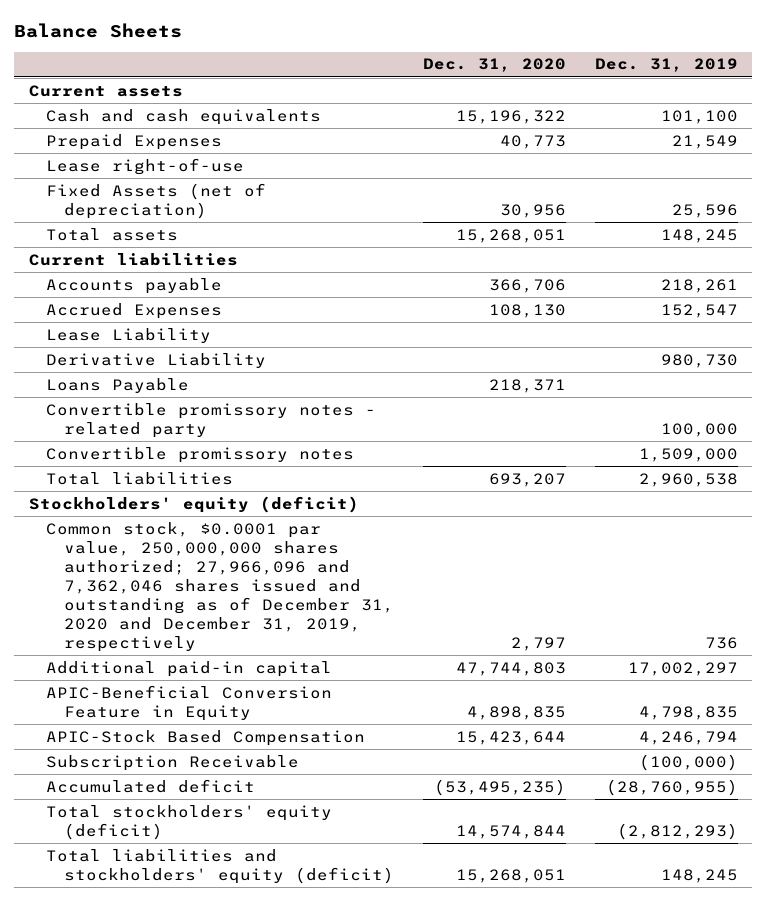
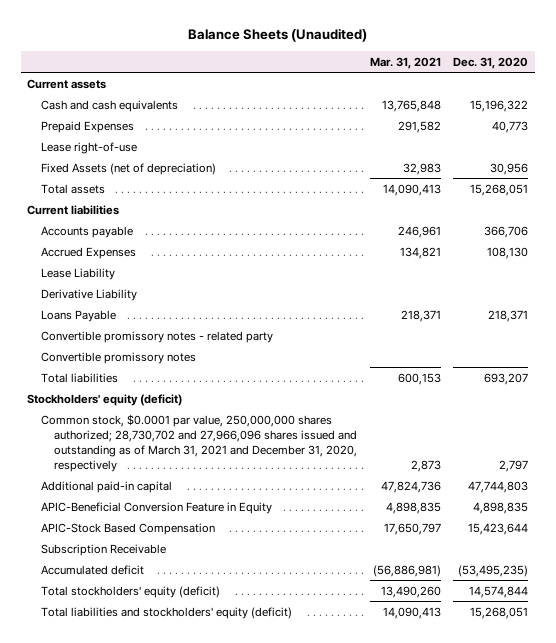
[14,23,183,39] Balance Sheets -> [187,28,367,43] Balance Sheets (Unaudited)
[594,58,738,73] Dec. 31, 2019 -> none
none -> [369,56,441,69] Mar. 31, 2021
[46,521,395,653] Common stock, $0.0001 par value, 250,000,000 shares authorized; 27,966,096 and 7,362,046 shares issued and outstanding as of December 31, 2020 and December 31, 2019, respectively -> [40,413,358,472] Common stock, $0.0001 par value, 250,000,000 shares authorized; 28,730,702 and 27,966,096 shares issued and outstanding as of March 31, 2021 and December 31, 2020, respectively

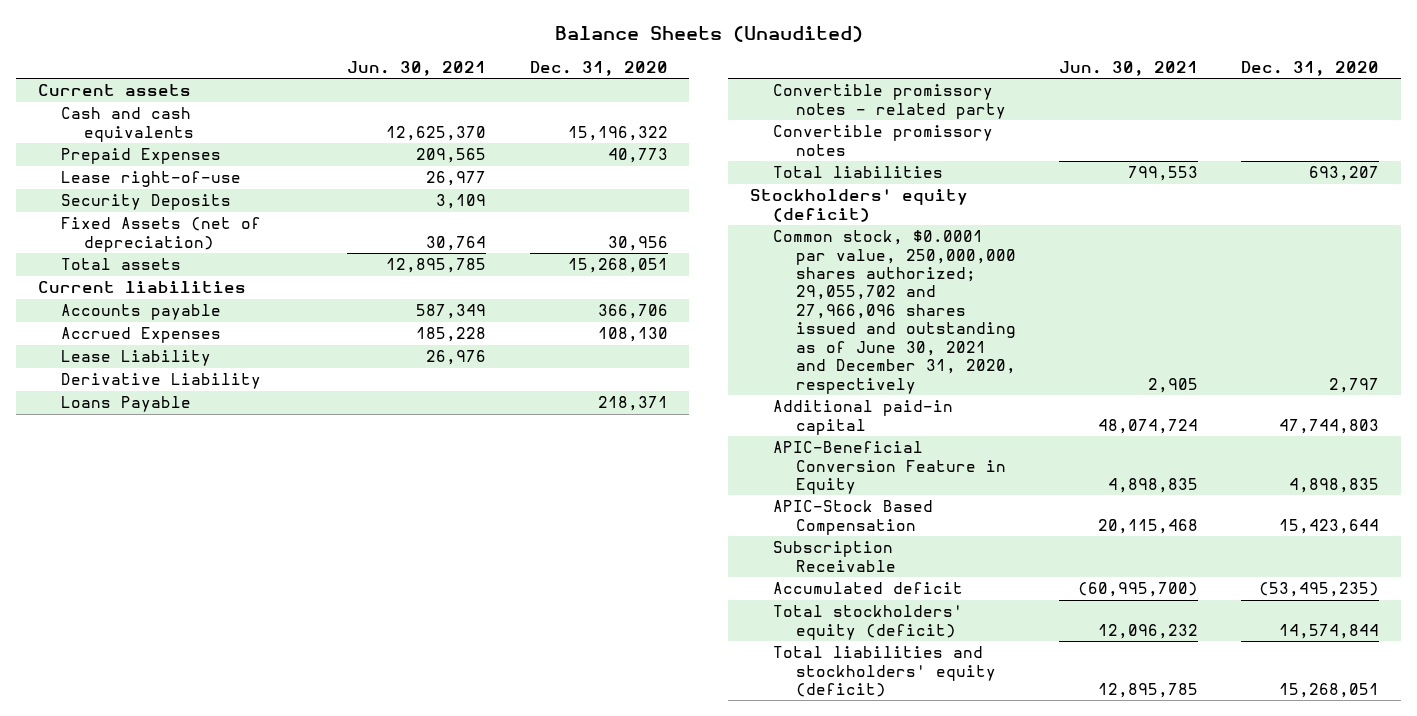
[369,56,441,69] Mar. 31, 2021 -> none
none -> [347,61,487,77] Jun. 30, 2021
none -> [60,194,231,211] Security Deposits
[40,413,358,472] Common stock, $0.0001 par value, 250,000,000 shares authorized; 28,730,702 and 27,966,096 shares issued and outstanding as of March 31, 2021 and December 31, 2020, respectively -> [772,230,1016,394] Common stock, $0.0001 par value, 250,000,000 shares authorized; 29,055,702 and 27,966,096 shares issued and outstanding as of June 30, 2021 and December 31, 2020, respectively

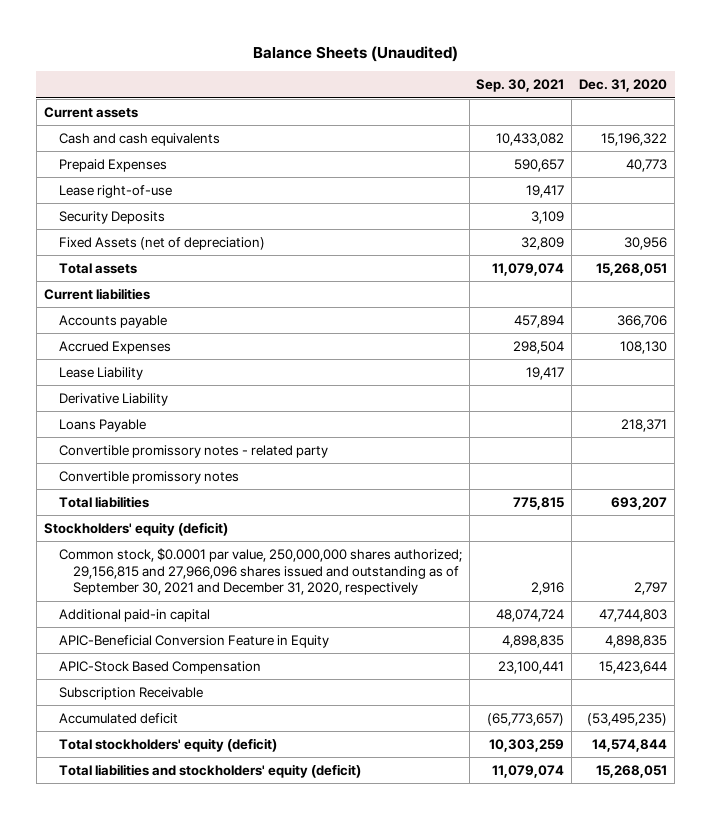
[347,61,487,77] Jun. 30, 2021 -> none
none -> [476,79,565,93] Sep. 30, 2021
[772,230,1016,394] Common stock, $0.0001 par value, 250,000,000 shares authorized; 29,055,702 and 27,966,096 shares issued and outstanding as of June 30, 2021 and December 31, 2020, respectively -> [58,548,462,596] Common stock, $0.0001 par value, 250,000,000 shares authorized; 29,156,815 and 27,966,096 shares issued and outstanding as of September 30, 2021 and December 31, 2020, respectively

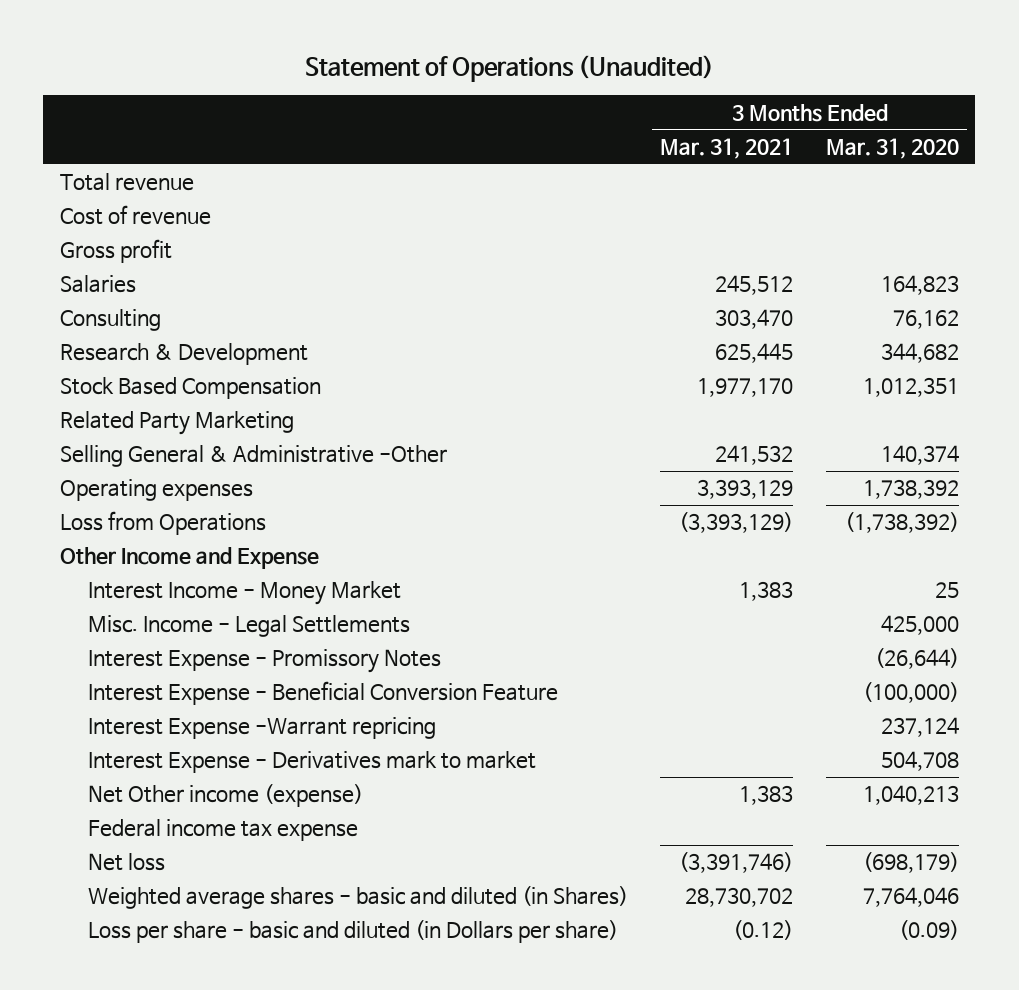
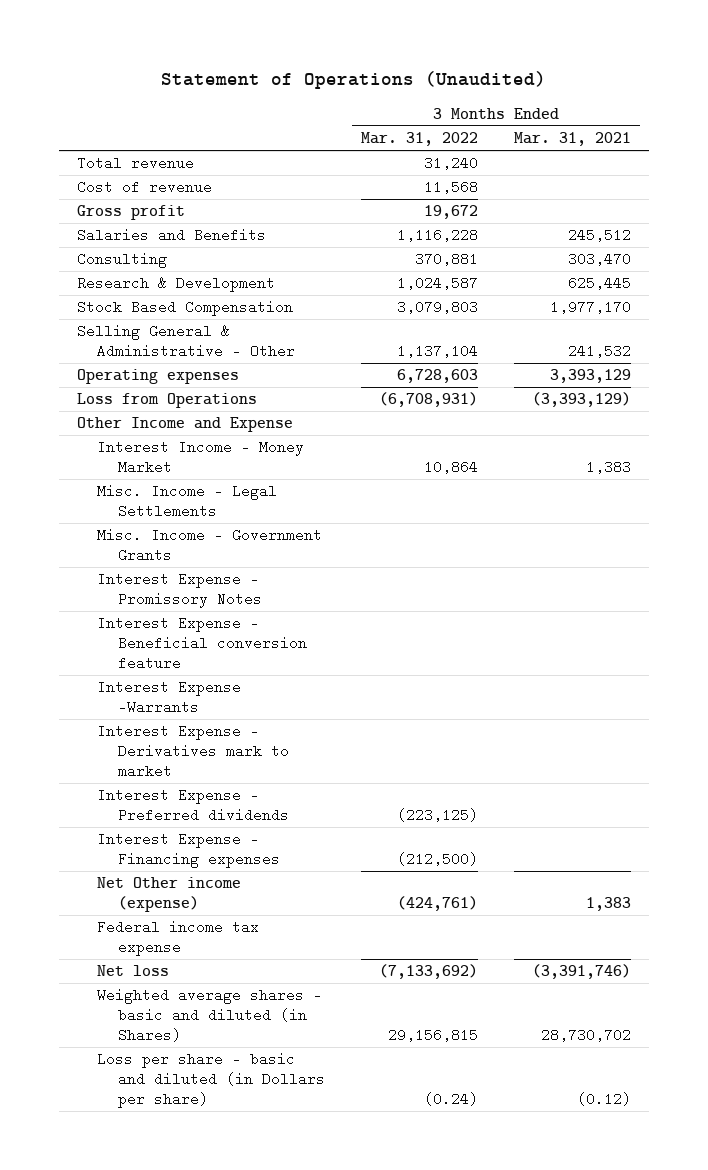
[826,137,960,159] Mar. 31, 2020 -> none
none -> [360,132,478,147] Mar. 31, 2022
[59,275,136,294] Salaries -> [76,228,266,243] Salaries and Benefits
[59,411,294,436] Related Party Marketing -> none
[59,445,447,468] Selling General & Administrative -Other -> [76,324,296,358] Selling General & Administrative - Other
none -> [97,528,323,562] Misc. Income - Government Grants
[87,681,558,706] Interest Expense - Beneficial Conversion Feature -> [97,616,307,670] Interest Expense - Beneficial conversion feature
[87,717,436,740] Interest Expense -Warrant repricing -> [97,680,242,714] Interest Expense -Warrants
none -> [97,788,289,822] Interest Expense - Preferred dividends
none -> [97,832,280,868] Interest Expense - Financing expenses

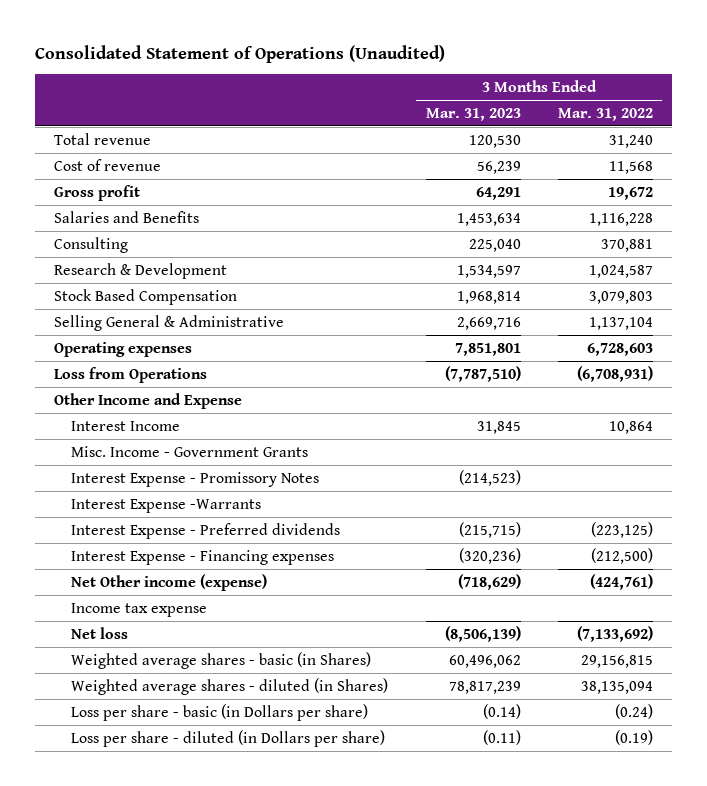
[160,70,546,89] Statement of Operations (Unaudited) -> [34,44,445,63] Consolidated Statement of Operations (Unaudited)
[513,132,631,147] Mar. 31, 2021 -> none
none -> [425,107,521,121] Mar. 31, 2023
[76,324,296,358] Selling General & Administrative - Other -> [53,314,284,331] Selling General & Administrative
[97,484,278,518] Misc. Income - Legal Settlements -> none
[97,440,305,474] Interest Income - Money Market -> [71,420,181,431] Interest Income
[97,616,307,670] Interest Expense - Beneficial conversion feature -> none
[97,724,289,778] Interest Expense - Derivatives mark to market -> none
[97,920,260,956] Federal income tax expense -> [71,602,208,617] Income tax expense
[97,988,323,1042] Weighted average shares - basic and diluted (in Shares) -> [71,651,372,669] Weighted average shares - basic (in Shares)
none -> [71,677,389,695] Weighted average shares - diluted (in Shares)
[97,1052,325,1108] Loss per share - basic and diluted (in Dollars per share) -> [71,703,369,721] Loss per share - basic (in Dollars per share)
none -> [71,729,386,747] Loss per share - diluted (in Dollars per share)

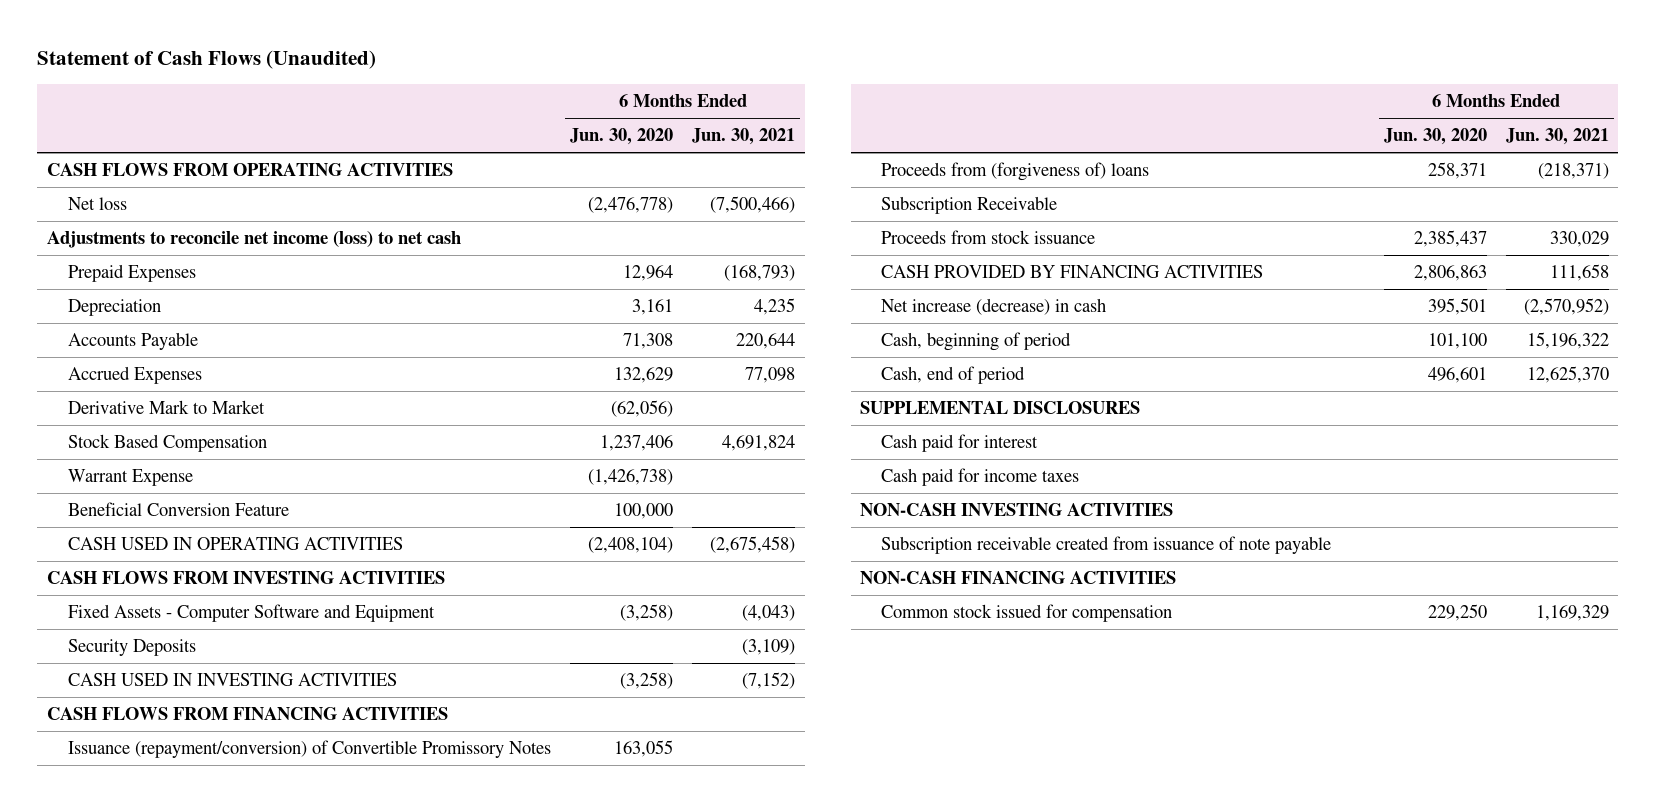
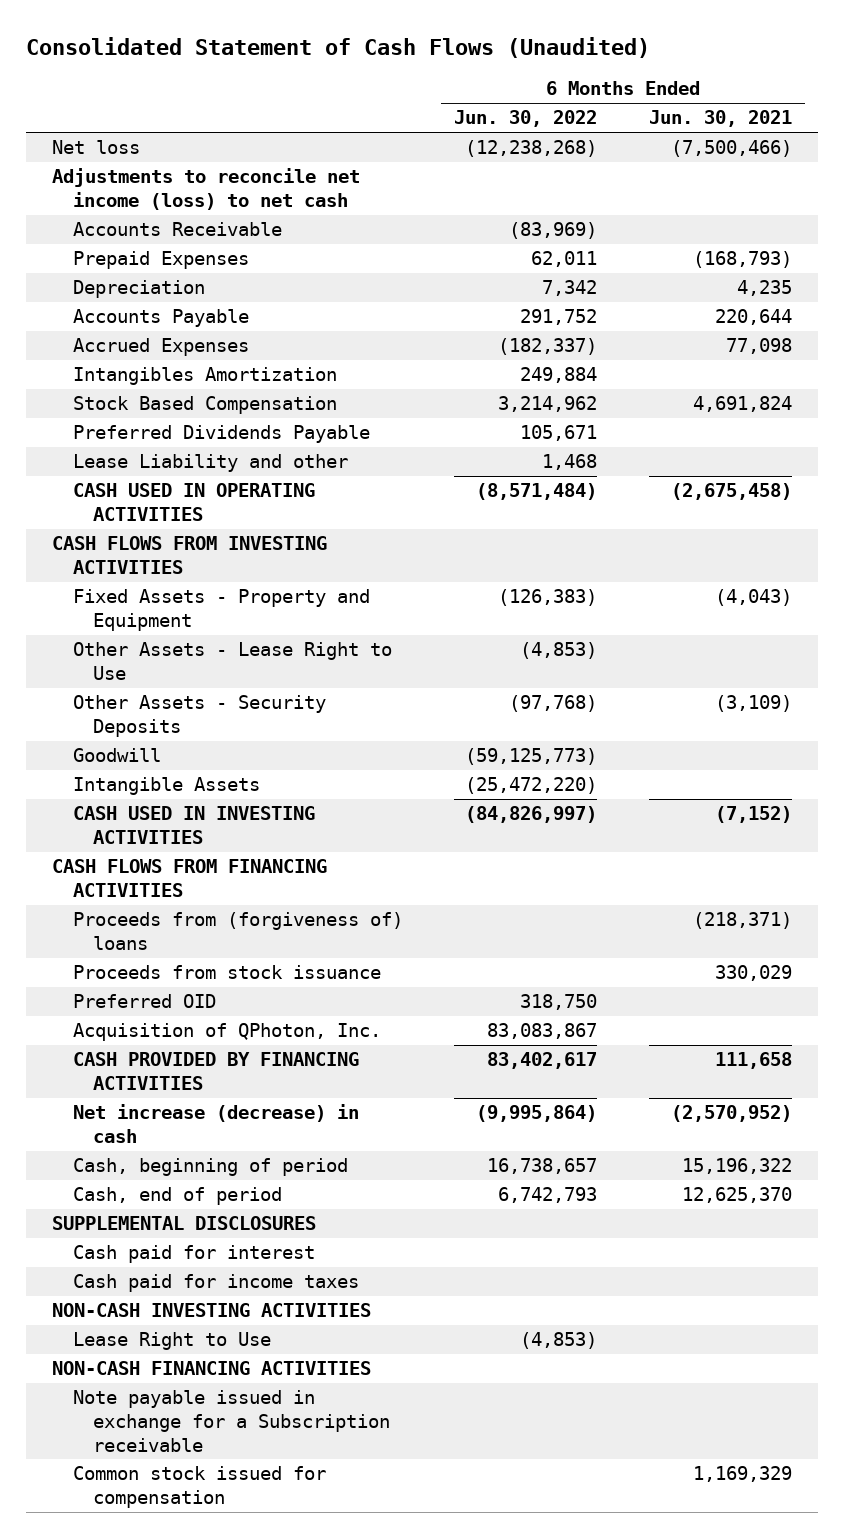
[37,50,377,70] Statement of Cash Flows (Unaudited) -> [26,37,651,59] Consolidated Statement of Cash Flows (Unaudited)
[570,128,674,146] Jun. 30, 2020 -> none
none -> [454,110,598,128] Jun. 30, 2022
[46,163,453,177] CASH FLOWS FROM OPERATING ACTIVITIES -> none
none -> [72,222,282,237] Accounts Receivable
[67,400,265,415] Derivative Mark to Market -> none
none -> [72,367,337,386] Intangibles Amortization
[67,469,193,487] Warrant Expense -> none
[67,502,289,517] Beneficial Conversion Feature -> none
none -> [72,425,370,444] Preferred Dividends Payable
none -> [72,454,348,473] Lease Liability and other
[67,604,435,623] Fixed Assets - Computer Software and Equipment -> [72,589,370,631] Fixed Assets - Property and Equipment
none -> [72,642,392,680] Other Assets - Lease Right to Use
[67,639,196,657] Security Deposits -> [72,695,326,737] Other Assets - Security Deposits
none -> [72,748,161,763] Goodwill
none -> [72,777,260,796] Intangible Assets
[67,740,551,759] Issuance (repayment/conversion) of Convertible Promissory Notes -> none
[881,196,1058,215] Subscription Receivable -> none
none -> [72,994,216,1009] Preferred OID
none -> [72,1023,381,1042] Acquisition of QPhoton, Inc.
[881,536,1332,555] Subscription receivable created from issuance of note payable -> none
none -> [72,1332,271,1351] Lease Right to Use
none -> [72,1390,391,1452] Note payable issued in exchange for a Subscription receivable

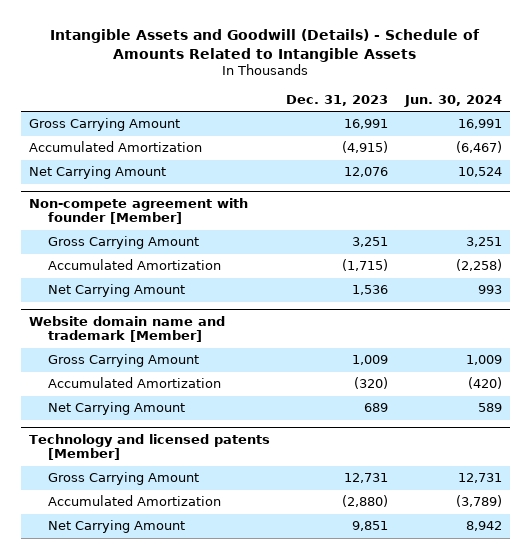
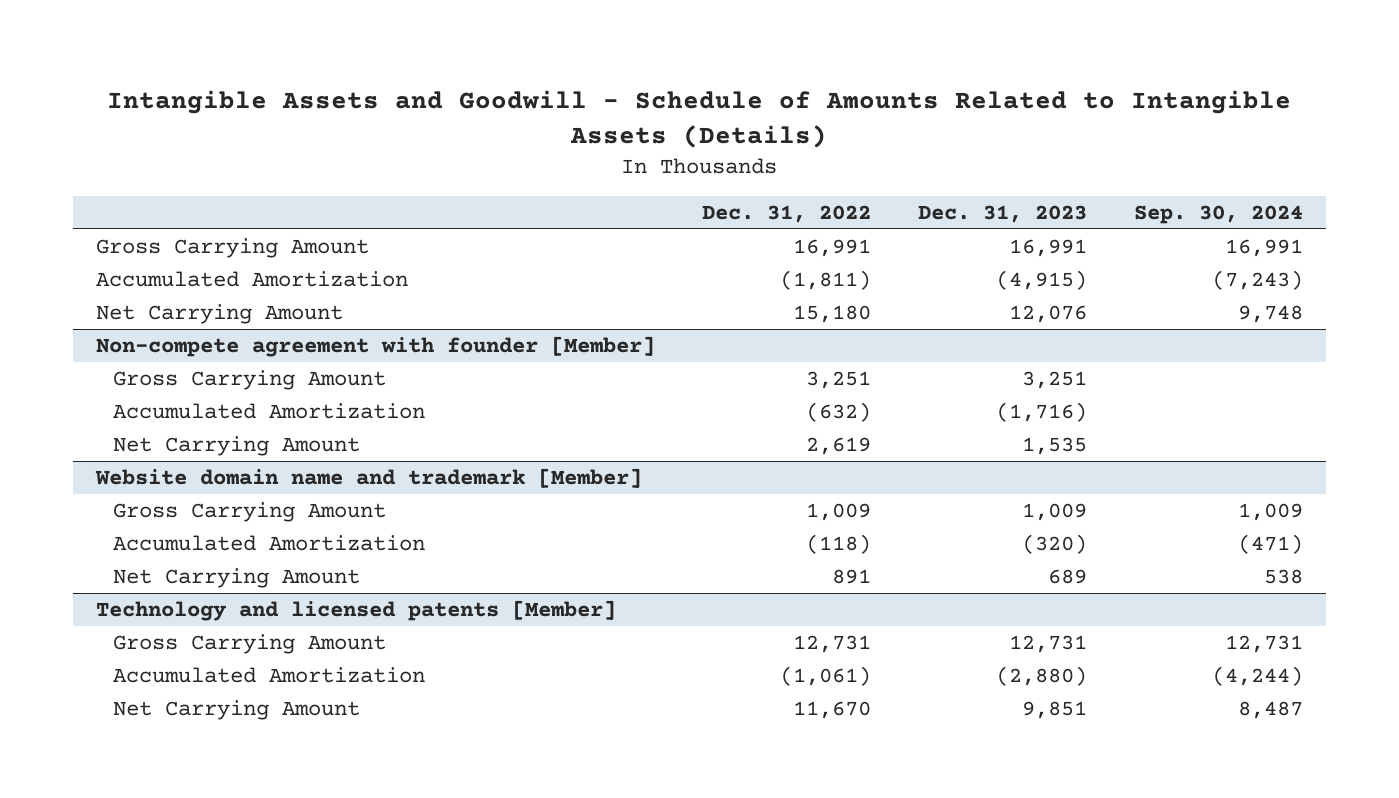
[50,28,481,62] Intangible Assets and Goodwill (Details) - Schedule of Amounts Related to Intangible Assets -> [107,89,1292,148] Intangible Assets and Goodwill - Schedule of Amounts Related to Intangible Assets (Details)
[403,95,502,108] Jun. 30, 2024 -> none
none -> [702,204,872,223] Dec. 31, 2022
none -> [1133,204,1303,224] Sep. 30, 2024
[342,259,389,272] (1,715) -> [995,401,1087,422] (1,716)
[352,285,389,296] 1,536 -> [1021,436,1087,455] 1,535

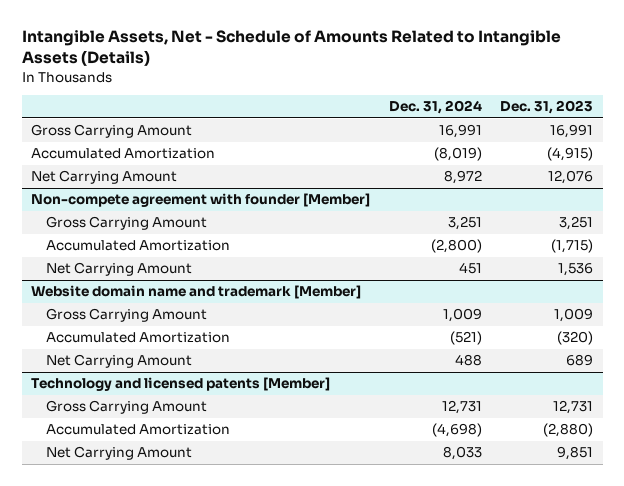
[107,89,1292,148] Intangible Assets and Goodwill - Schedule of Amounts Related to Intangible Assets (Details) -> [21,30,561,67] Intangible Assets, Net - Schedule of Amounts Related to Intangible Assets (Details)
[702,204,872,223] Dec. 31, 2022 -> none
[1133,204,1303,224] Sep. 30, 2024 -> none
none -> [388,100,482,115] Dec. 31, 2024
[995,401,1087,422] (1,716) -> [551,239,594,254] (1,715)
[1021,436,1087,455] 1,535 -> [558,263,594,277] 1,536

